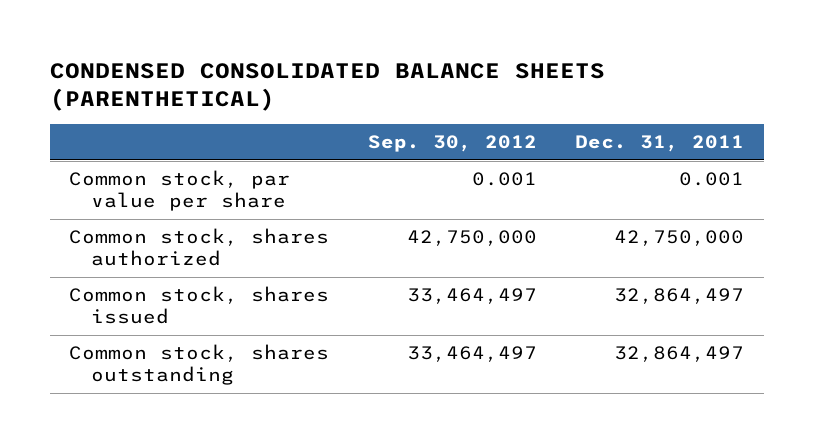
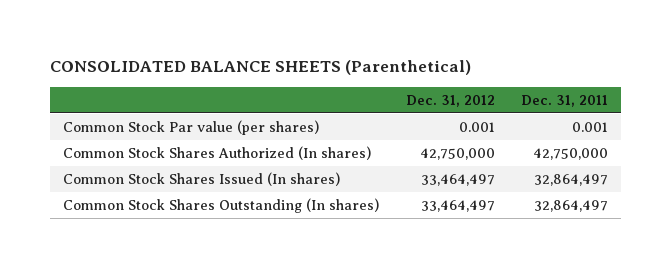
[49,63,605,112] CONDENSED CONSOLIDATED BALANCE SHEETS (PARENTHETICAL) -> [49,60,471,76] CONSOLIDATED BALANCE SHEETS (Parenthetical)
[367,135,537,153] Sep. 30, 2012 -> none
none -> [405,95,495,108] Dec. 31, 2012
[69,170,291,212] Common stock, par value per share -> [62,119,319,135] Common Stock Par value (per shares)
[69,228,330,267] Common stock, shares authorized -> [62,145,371,160] Common Stock Shares Authorized (In shares)
[69,286,330,325] Common stock, shares issued -> [62,171,340,186] Common Stock Shares Issued (In shares)
[69,344,330,386] Common stock, shares outstanding -> [62,197,379,213] Common Stock Shares Outstanding (In shares)

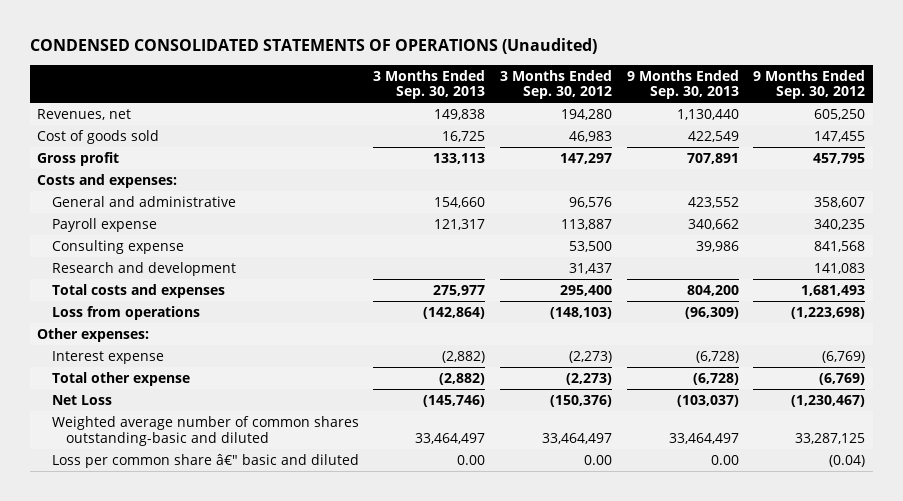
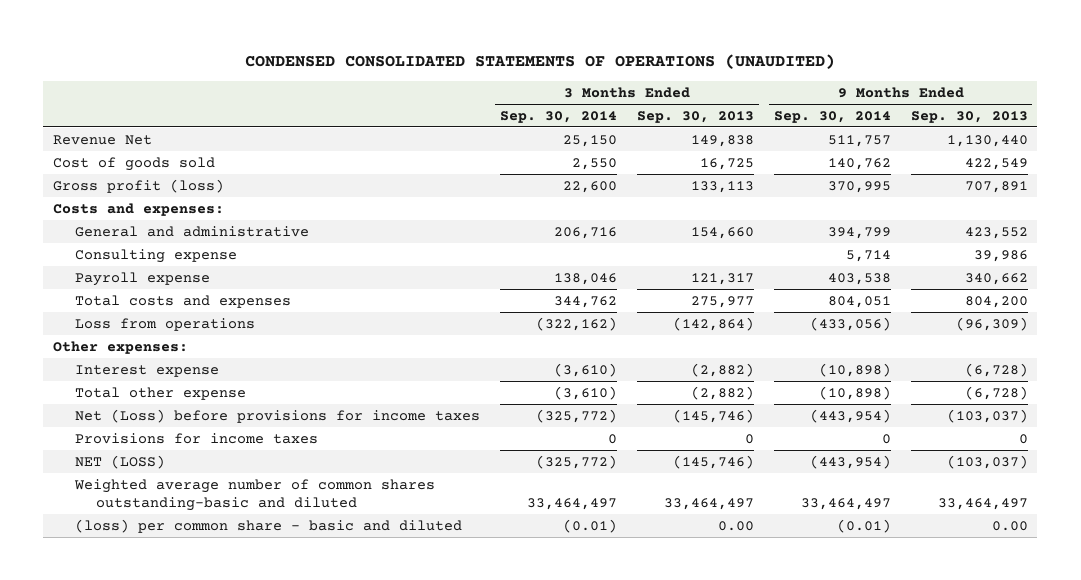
[30,38,598,55] CONDENSED CONSOLIDATED STATEMENTS OF OPERATIONS (Unaudited) -> [245,54,836,70] CONDENSED CONSOLIDATED STATEMENTS OF OPERATIONS (UNAUDITED)
[500,69,613,100] 3 Months Ended Sep. 30, 2012 -> none
[753,69,866,100] 9 Months Ended Sep. 30, 2012 -> none
none -> [499,110,617,123] Sep. 30, 2014
none -> [773,110,891,123] Sep. 30, 2014
[37,108,132,120] Revenues, net -> [53,134,153,145] Revenue Net
[37,151,120,166] Gross profit -> [53,178,225,193] Gross profit (loss)
[51,261,236,276] Research and development -> none
[51,217,157,232] Payroll expense -> [74,271,210,286] Payroll expense
none -> [74,408,480,423] Net (Loss) before provisions for income taxes
none -> [74,432,318,444] Provisions for income taxes
[51,394,112,405] Net Loss -> [74,454,165,469] NET (LOSS)
[51,453,359,468] Loss per common share â€" basic and diluted -> [74,518,462,533] (loss) per common share - basic and diluted

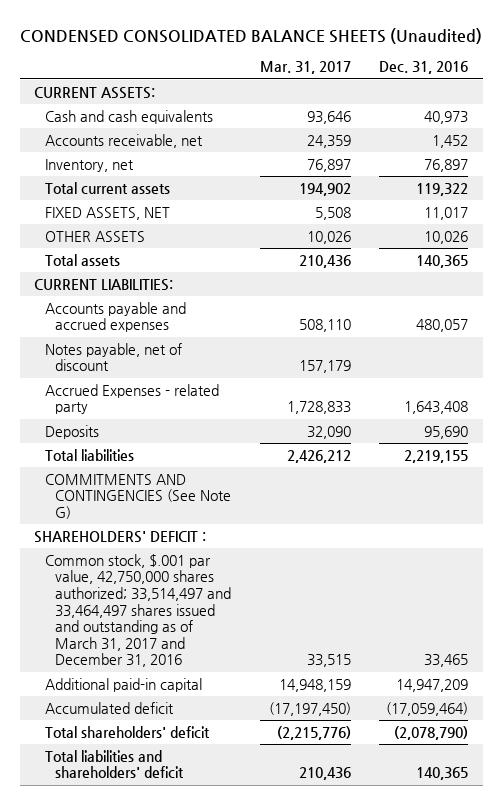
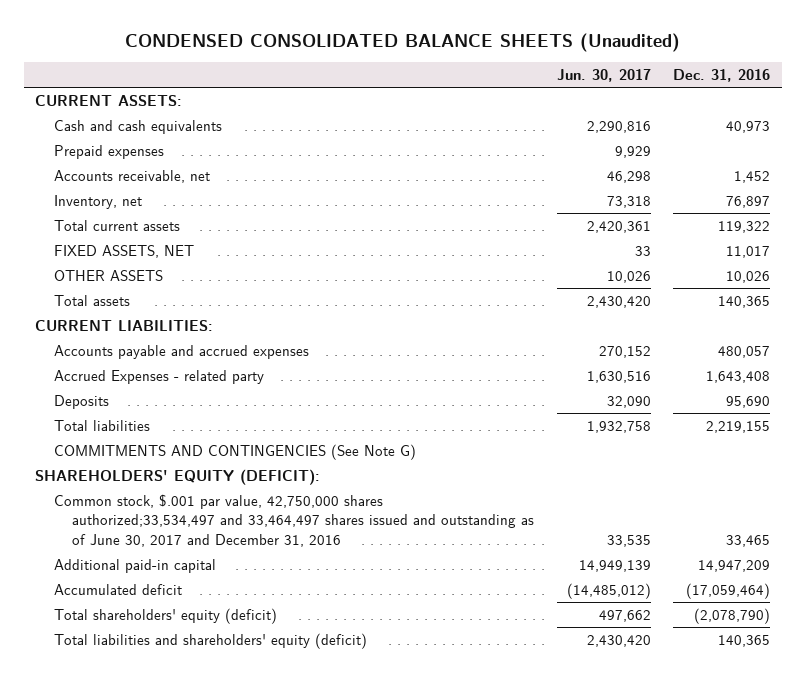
[259,61,351,75] Mar. 31, 2017 -> none
none -> [556,69,651,83] Jun. 30, 2017
none -> [53,144,164,159] Prepaid expenses
[44,342,182,372] Notes payable, net of discount -> none
[34,530,207,543] SHAREHOLDERS' DEFICIT : -> [35,468,321,485] SHAREHOLDERS' EQUITY (DEFICIT):
[44,553,231,668] Common stock, $.001 par value, 42,750,000 shares authorized; 33,514,497 and 33,464,497 shares issued and outstanding as of March 31, 2017 and December 31, 2016 -> [53,493,535,547] Common stock, $.001 par value, 42,750,000 shares authorized;33,534,497 and 33,464,497 shares issued and outstanding as of June 30, 2017 and December 31, 2016
[44,725,210,738] Total shareholders' deficit -> [53,607,277,624] Total shareholders' equity (deficit)
[44,749,184,779] Total liabilities and shareholders' deficit -> [53,632,367,649] Total liabilities and shareholders' equity (deficit)

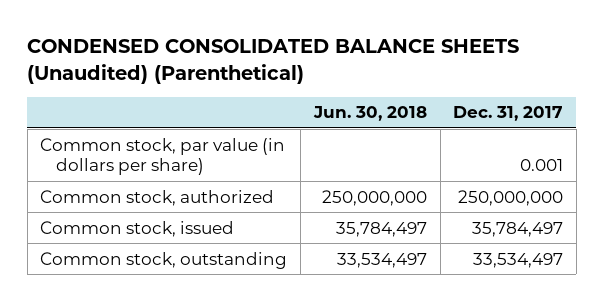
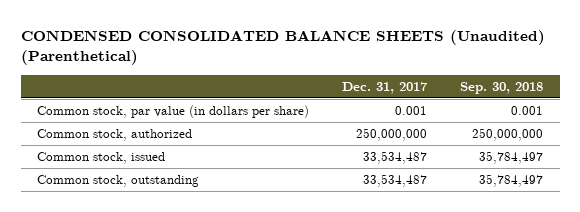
[312,106,427,122] Jun. 30, 2018 -> none
none -> [460,81,544,94] Sep. 30, 2018
[472,221,564,237] 35,784,497 -> [363,151,428,165] 33,534,487
[473,252,564,268] 33,534,497 -> [363,174,428,188] 33,534,487

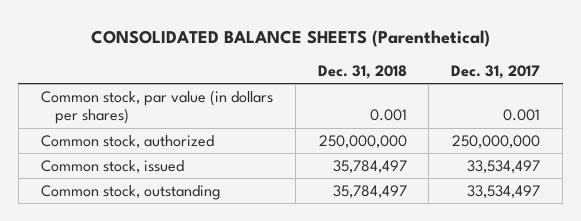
[20,30,545,66] CONDENSED CONSOLIDATED BALANCE SHEETS (Unaudited) (Parenthetical) -> [90,29,490,47] CONSOLIDATED BALANCE SHEETS (Parenthetical)
[460,81,544,94] Sep. 30, 2018 -> none
none -> [317,65,407,80] Dec. 31, 2018
[37,105,310,119] Common stock, par value (in dollars per share) -> [40,89,273,125] Common stock, par value (in dollars per shares)
[363,151,428,165] 33,534,487 -> [467,159,541,173] 33,534,497
[363,174,428,188] 33,534,487 -> [467,184,541,198] 33,534,497

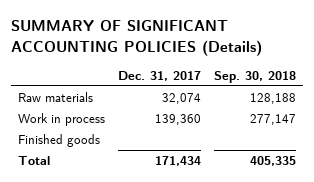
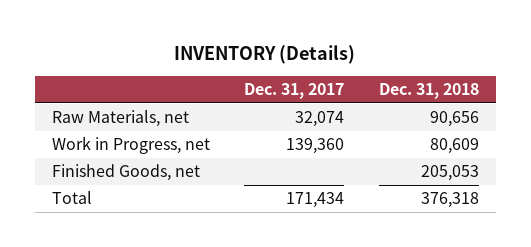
[11,20,263,56] SUMMARY OF SIGNIFICANT ACCOUNTING POLICIES (Details) -> [174,44,356,64] INVENTORY (Details)
[214,70,297,83] Sep. 30, 2018 -> none
none -> [378,82,479,99] Dec. 31, 2018
[17,92,93,103] Raw materials -> [52,110,190,128] Raw Materials, net
[17,113,105,127] Work in process -> [52,136,211,155] Work in Progress, net
[17,134,100,148] Finished goods -> [52,164,201,182] Finished Goods, net

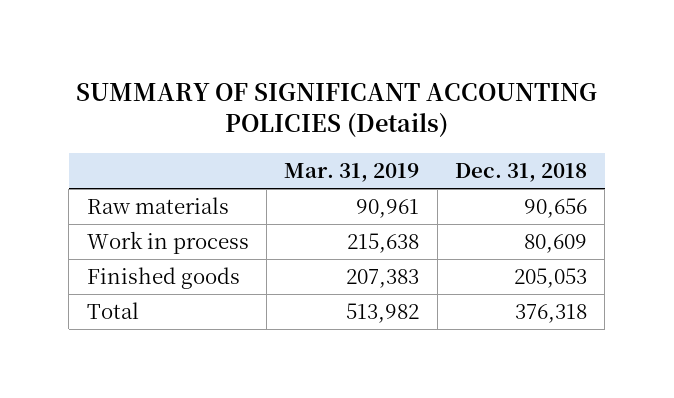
[174,44,356,64] INVENTORY (Details) -> [75,82,597,138] SUMMARY OF SIGNIFICANT ACCOUNTING POLICIES (Details)
[244,82,345,99] Dec. 31, 2017 -> none
none -> [284,162,420,182] Mar. 31, 2019
[52,110,190,128] Raw Materials, net -> [86,197,229,215] Raw materials
[52,136,211,155] Work in Progress, net -> [86,231,249,255] Work in process
[52,164,201,182] Finished Goods, net -> [86,267,240,290] Finished goods

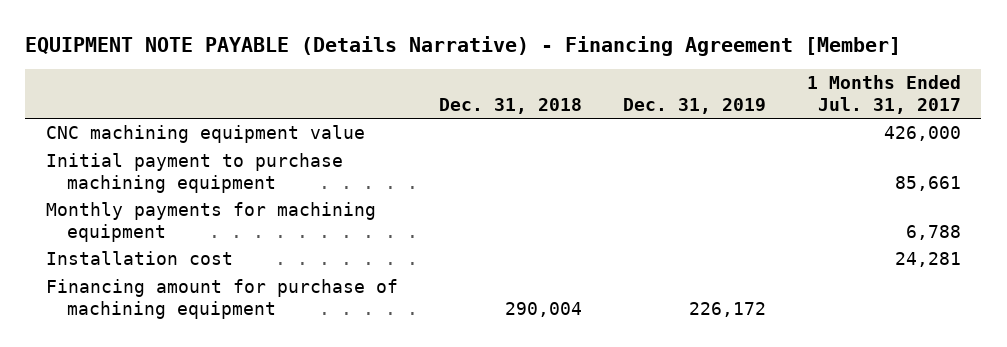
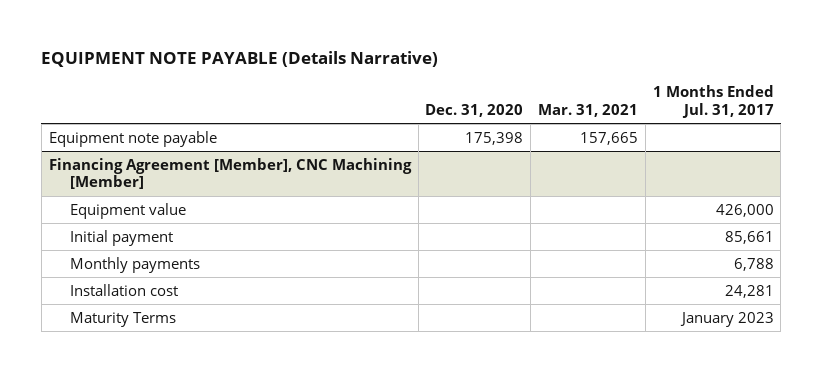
[25,35,902,56] EQUIPMENT NOTE PAYABLE (Details Narrative) - Financing Agreement [Member] -> [41,50,439,67] EQUIPMENT NOTE PAYABLE (Details Narrative)
[438,97,582,114] Dec. 31, 2018 -> none
[622,97,766,114] Dec. 31, 2019 -> none
none -> [425,103,524,117] Dec. 31, 2020
none -> [537,103,638,117] Mar. 31, 2021
none -> [48,130,217,147] Equipment note payable
none -> [48,157,412,190] Financing Agreement [Member], CNC Machining [Member]
[45,125,365,144] CNC machining equipment value -> [69,202,186,219] Equipment value
[45,153,343,193] Initial payment to purchase machining equipment -> [69,229,173,246] Initial payment
[45,202,376,242] Monthly payments for machining equipment -> [69,256,200,273] Monthly payments
[45,279,398,319] Financing amount for purchase of machining equipment -> none
none -> [69,311,176,327] Maturity Terms

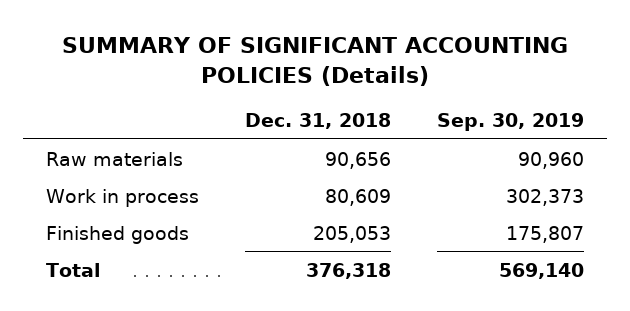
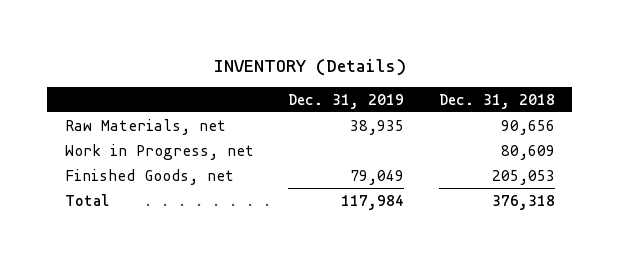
[62,36,569,86] SUMMARY OF SIGNIFICANT ACCOUNTING POLICIES (Details) -> [213,58,406,76] INVENTORY (Details)
[437,113,585,132] Sep. 30, 2019 -> none
none -> [288,93,405,109] Dec. 31, 2019
[46,151,184,166] Raw materials -> [64,118,226,135] Raw Materials, net
[46,188,200,207] Work in process -> [64,143,254,160] Work in Progress, net
[46,225,190,244] Finished goods -> [64,168,234,185] Finished Goods, net

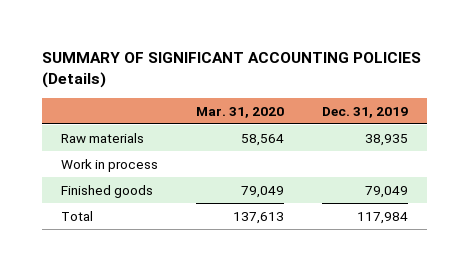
[213,58,406,76] INVENTORY (Details) -> [41,51,421,88] SUMMARY OF SIGNIFICANT ACCOUNTING POLICIES (Details)
[438,93,555,109] Dec. 31, 2018 -> none
none -> [195,106,284,118] Mar. 31, 2020
[64,118,226,135] Raw Materials, net -> [60,132,144,143] Raw materials
[64,143,254,160] Work in Progress, net -> [60,158,158,172] Work in process
[64,168,234,185] Finished Goods, net -> [60,184,153,198] Finished goods

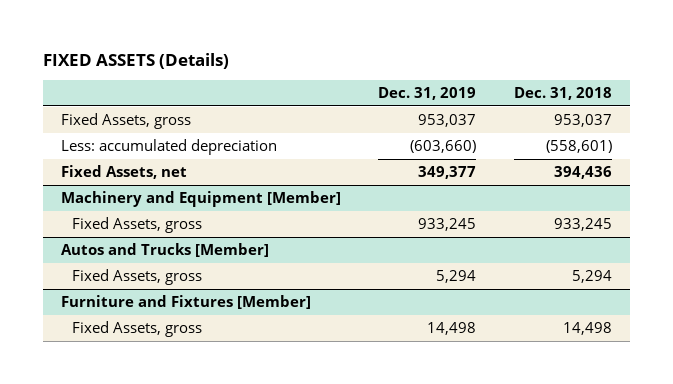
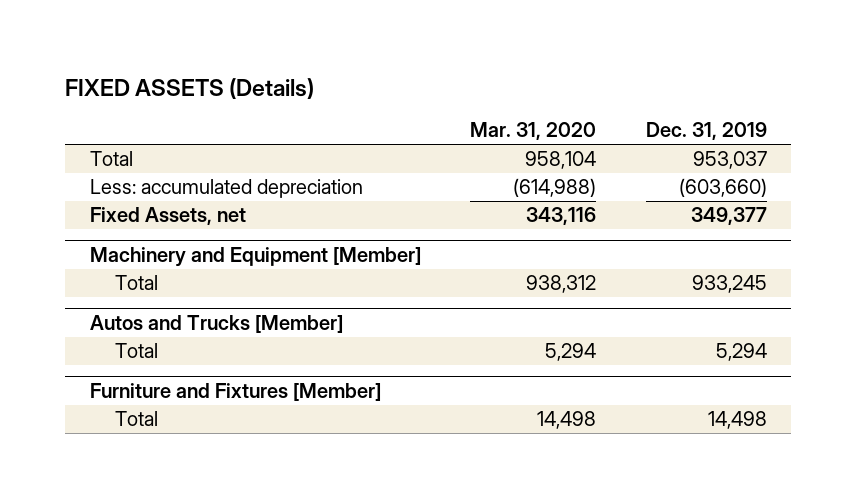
[513,87,612,101] Dec. 31, 2018 -> none
none -> [470,122,597,141] Mar. 31, 2020
[61,113,192,130] Fixed Assets, gross -> [89,151,133,167] Total
[71,217,202,234] Fixed Assets, gross -> [114,275,158,291] Total
[71,269,202,286] Fixed Assets, gross -> [114,343,158,359] Total
[71,321,202,338] Fixed Assets, gross -> [114,411,158,427] Total

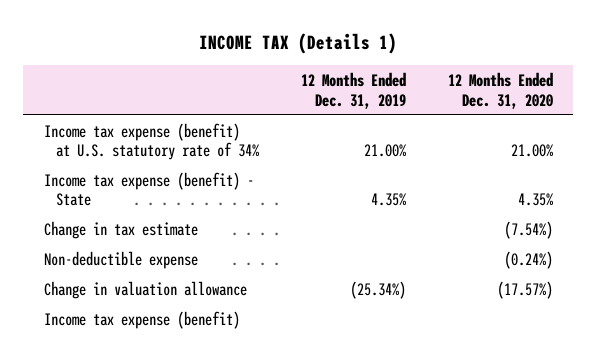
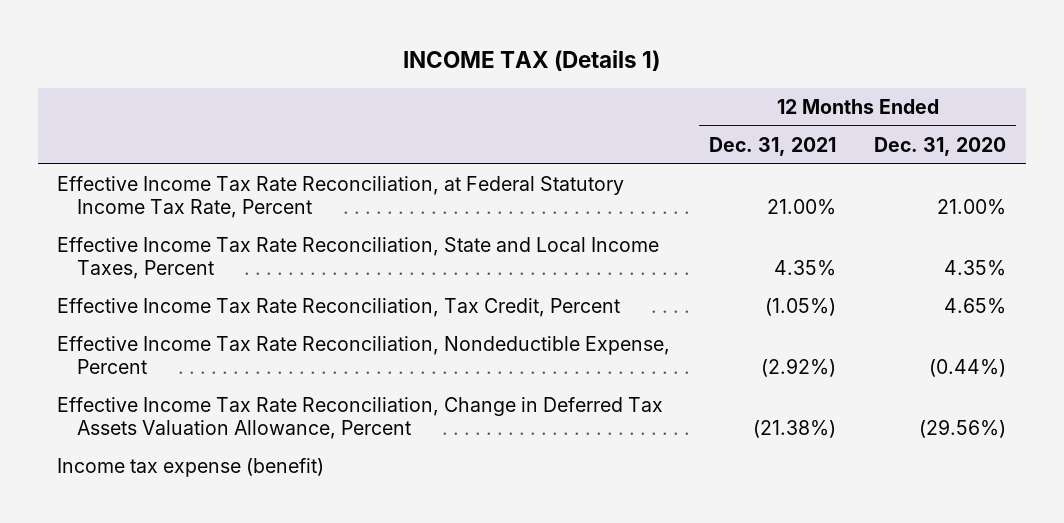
[301,71,407,109] 12 Months Ended Dec. 31, 2019 -> none
none -> [708,136,836,156] Dec. 31, 2021
[44,220,199,239] Change in tax estimate -> none
[44,250,199,269] Non-deductible expense -> none
[44,122,260,161] Income tax expense (benefit) at U.S. statutory rate of 34% -> [57,176,625,219] Effective Income Tax Rate Reconciliation, at Federal Statutory Income Tax Rate, Percent
[44,171,255,207] Income tax expense (benefit) - State -> [57,237,660,280] Effective Income Tax Rate Reconciliation, State and Local Income Taxes, Percent
none -> [57,298,621,318] Effective Income Tax Rate Reconciliation, Tax Credit, Percent
none -> [57,336,671,375] Effective Income Tax Rate Reconciliation, Nondeductible Expense, Percent
[44,280,248,299] Change in valuation allowance -> [57,397,664,440] Effective Income Tax Rate Reconciliation, Change in Deferred Tax Assets Valuation Allowance, Percent
[496,280,553,299] (17.57%) -> [919,419,1007,439] (29.56%)

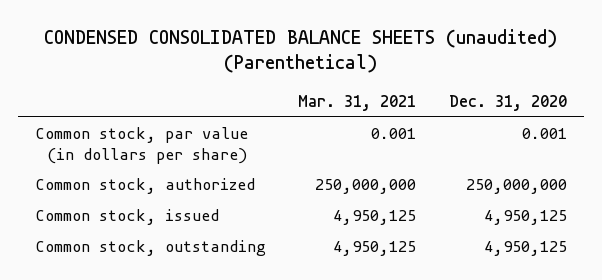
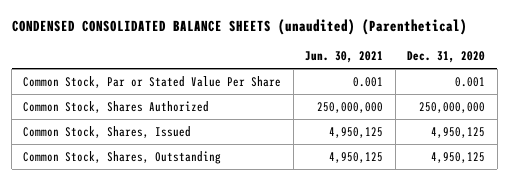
[298,94,417,111] Mar. 31, 2021 -> none
none -> [305,51,384,64] Jun. 30, 2021
[34,127,248,164] Common stock, par value (in dollars per share) -> [23,75,282,88] Common Stock, Par or Stated Value Per Share
[34,178,255,195] Common stock, authorized -> [23,100,210,113] Common Stock, Shares Authorized
[34,209,219,226] Common stock, issued -> [23,125,192,138] Common Stock, Shares, Issued
[34,240,266,257] Common stock, outstanding -> [23,150,222,164] Common Stock, Shares, Outstanding

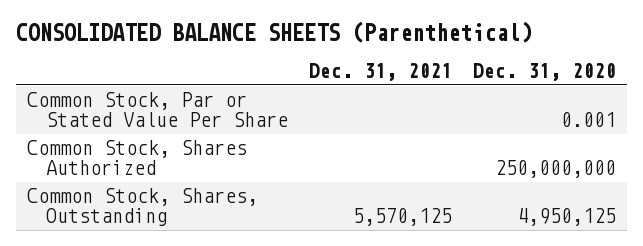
[11,18,467,35] CONDENSED CONSOLIDATED BALANCE SHEETS (unaudited) (Parenthetical) -> [16,20,533,43] CONSOLIDATED BALANCE SHEETS (Parenthetical)
[305,51,384,64] Jun. 30, 2021 -> none
none -> [309,63,453,82] Dec. 31, 2021
[23,125,192,138] Common Stock, Shares, Issued -> none

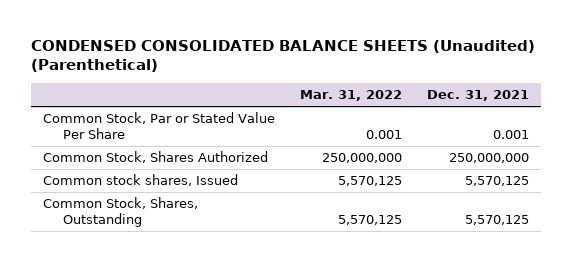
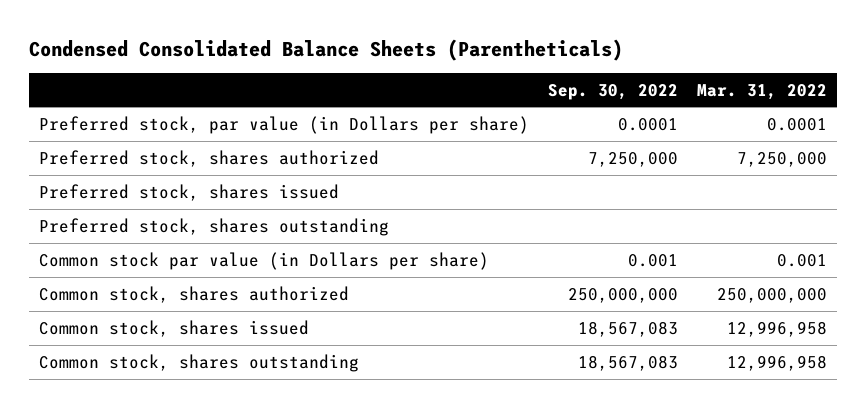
[31,39,536,73] CONDENSED CONSOLIDATED BALANCE SHEETS (Unaudited) (Parenthetical) -> [28,38,623,61] Condensed Consolidated Balance Sheets (Parentheticals)
[426,90,529,102] Dec. 31, 2021 -> none
none -> [547,83,678,100] Sep. 30, 2022
none -> [38,115,529,134] Preferred stock, par value (in Dollars per share)
none -> [38,149,379,167] Preferred stock, shares authorized
none -> [38,183,339,201] Preferred stock, shares issued
none -> [38,217,389,236] Preferred stock, shares outstanding
[43,112,276,140] Common Stock, Par or Stated Value Per Share -> [38,251,489,270] Common stock par value (in Dollars per share)
[43,151,269,164] Common Stock, Shares Authorized -> [38,285,349,303] Common stock, shares authorized
[43,174,239,187] Common stock shares, Issued -> [38,319,309,337] Common stock, shares issued
[338,176,403,187] 5,570,125 -> [727,320,828,337] 12,996,958
[43,197,199,228] Common Stock, Shares, Outstanding -> [38,353,359,372] Common stock, shares outstanding
[338,215,403,226] 5,570,125 -> [727,354,828,371] 12,996,958

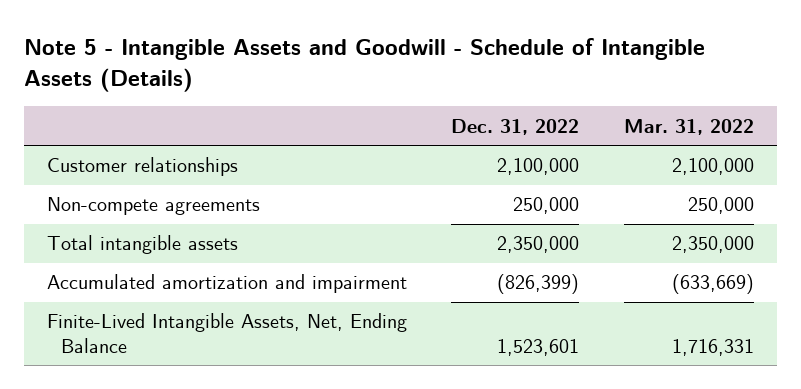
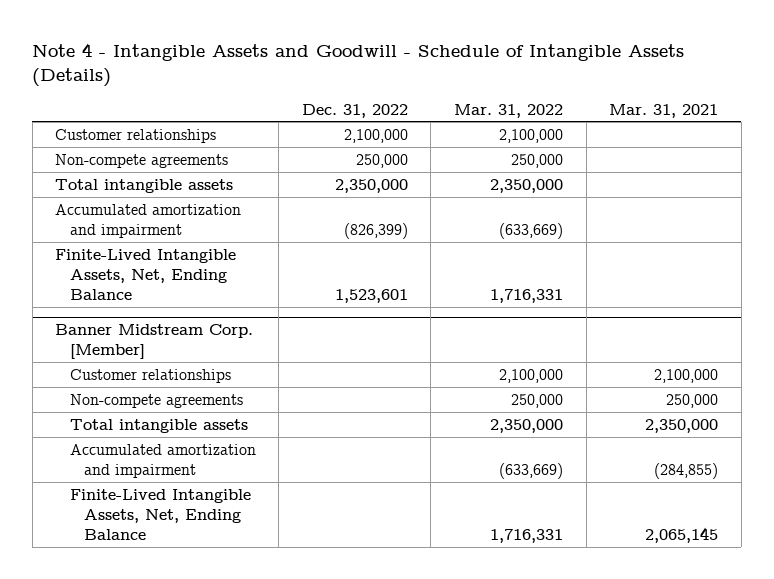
[24,38,706,93] Note 5 - Intangible Assets and Goodwill - Schedule of Intangible Assets (Details) -> [32,42,685,88] Note 4 - Intangible Assets and Goodwill - Schedule of Intangible Assets (Details)
none -> [609,103,719,118] Mar. 31, 2021
none -> [55,323,254,359] Banner Midstream Corp. [Member]
none -> [69,368,231,383] Customer relationships
none -> [69,393,243,408] Non-compete agreements
none -> [69,418,248,433] Total intangible assets
none -> [69,443,256,478] Accumulated amortization and impairment
none -> [69,488,251,541] Finite-Lived Intangible Assets, Net, Ending Balance

